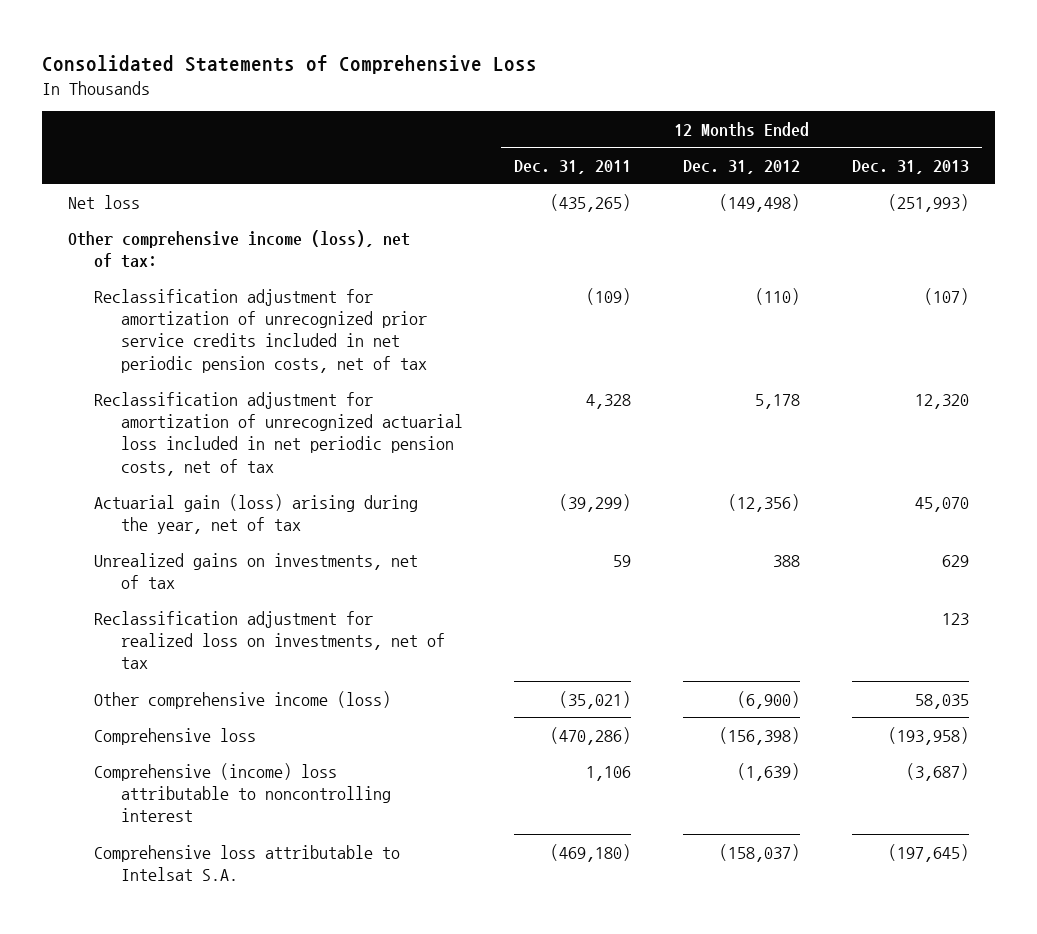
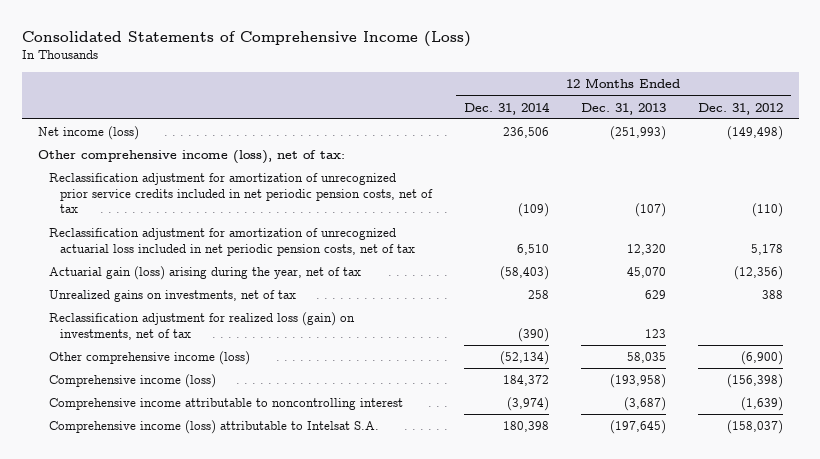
[42,54,538,74] Consolidated Statements of Comprehensive Loss -> [21,30,471,47] Consolidated Statements of Comprehensive Income (Loss)
[514,160,632,175] Dec. 31, 2011 -> none
none -> [463,101,550,115] Dec. 31, 2014
[68,194,141,209] Net loss -> [37,126,139,141] Net income (loss)
[94,610,445,670] Reclassification adjustment for realized loss on investments, net of tax -> [48,312,355,340] Reclassification adjustment for realized loss (gain) on investments, net of tax
[94,727,257,745] Comprehensive loss -> [48,374,216,389] Comprehensive income (loss)
[94,762,391,823] Comprehensive (income) loss attributable to noncontrolling interest -> [48,398,403,411] Comprehensive income attributable to noncontrolling interest
[94,844,401,881] Comprehensive loss attributable to Intelsat S.A. -> [48,420,379,435] Comprehensive income (loss) attributable to Intelsat S.A.

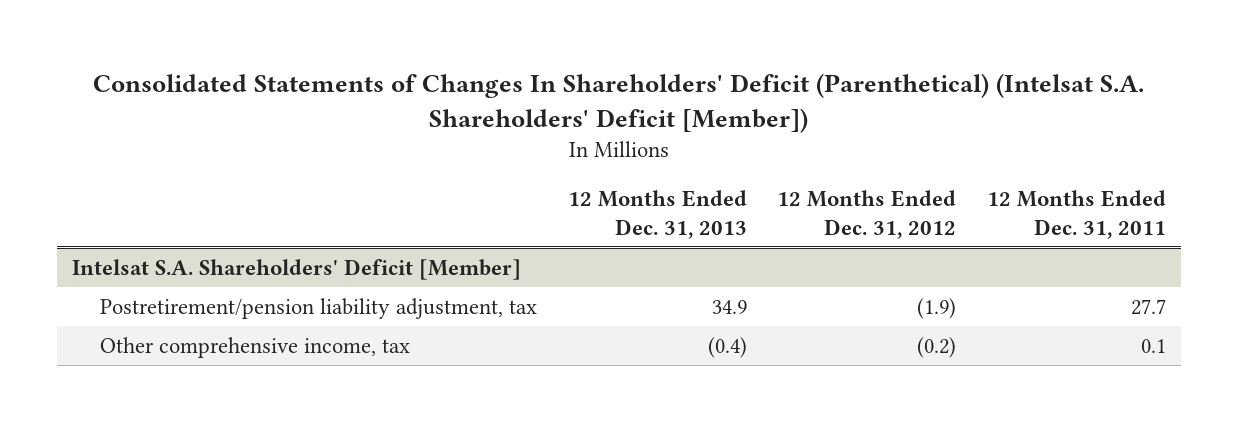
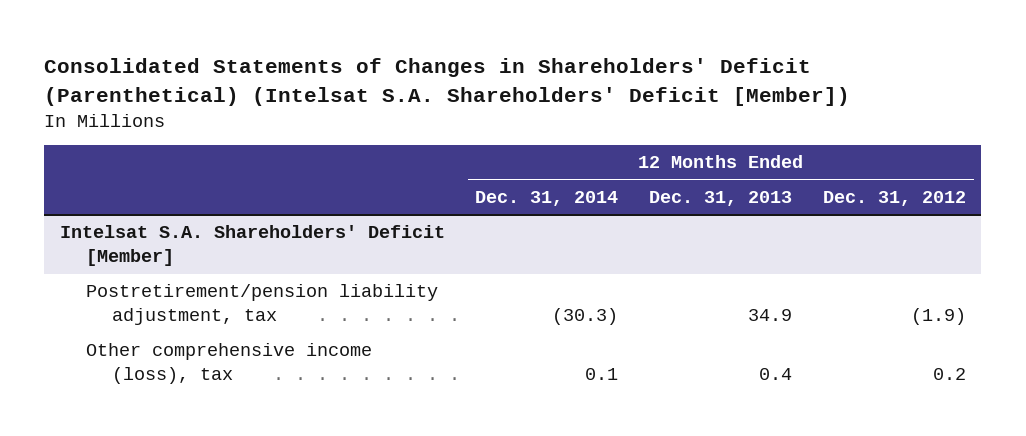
[93,72,1145,133] Consolidated Statements of Changes In Shareholders' Deficit (Parenthetical) (Intelsat S.A. Shareholders' Deficit [Member]) -> [44,57,851,106] Consolidated Statements of Changes in Shareholders' Deficit (Parenthetical) (Intelsat S.A. Shareholders' Deficit [Member])
[986,190,1166,239] 12 Months Ended Dec. 31, 2011 -> none
none -> [475,191,619,207] Dec. 31, 2014
[99,336,410,358] Other comprehensive income, tax -> [85,343,372,385] Other comprehensive income (loss), tax
[707,336,747,358] (0.4) -> [759,368,793,381] 0.4
[917,336,957,358] (0.2) -> [933,368,967,381] 0.2

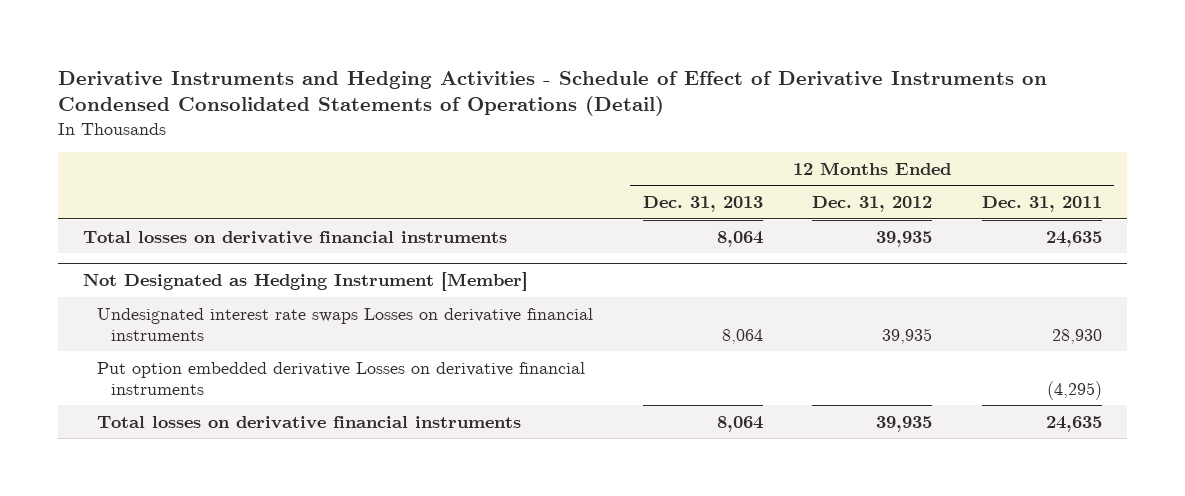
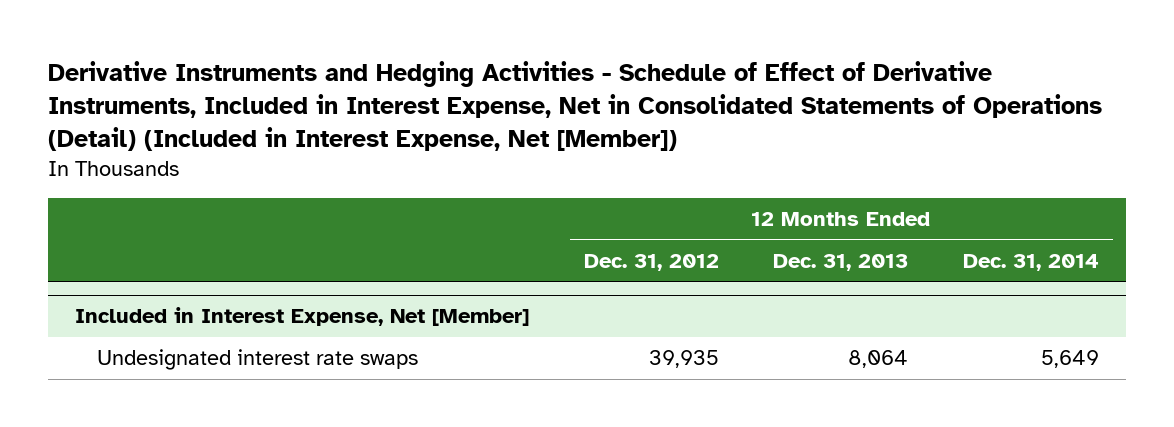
[57,70,1047,117] Derivative Instruments and Hedging Activities - Schedule of Effect of Derivative Instruments on Condensed Consolidated Statements of Operations (Detail) -> [47,61,1102,152] Derivative Instruments and Hedging Activities - Schedule of Effect of Derivative Instruments, Included in Interest Expense, Net in Consolidated Statements of Operations (Detail) (Included in Interest Expense, Net [Member])
[981,196,1102,213] Dec. 31, 2011 -> none
none -> [963,253,1100,271] Dec. 31, 2014
[82,230,507,244] Total losses on derivative financial instruments -> none
[82,272,528,292] Not Designated as Hedging Instrument [Member] -> none
[96,361,585,395] Put option embedded derivative Losses on derivative financial instruments -> none
[96,415,521,429] Total losses on derivative financial instruments -> none
none -> [75,307,530,327] Included in Interest Expense, Net [Member]
[96,307,593,341] Undesignated interest rate swaps Losses on derivative financial instruments -> [96,349,418,371] Undesignated interest rate swaps

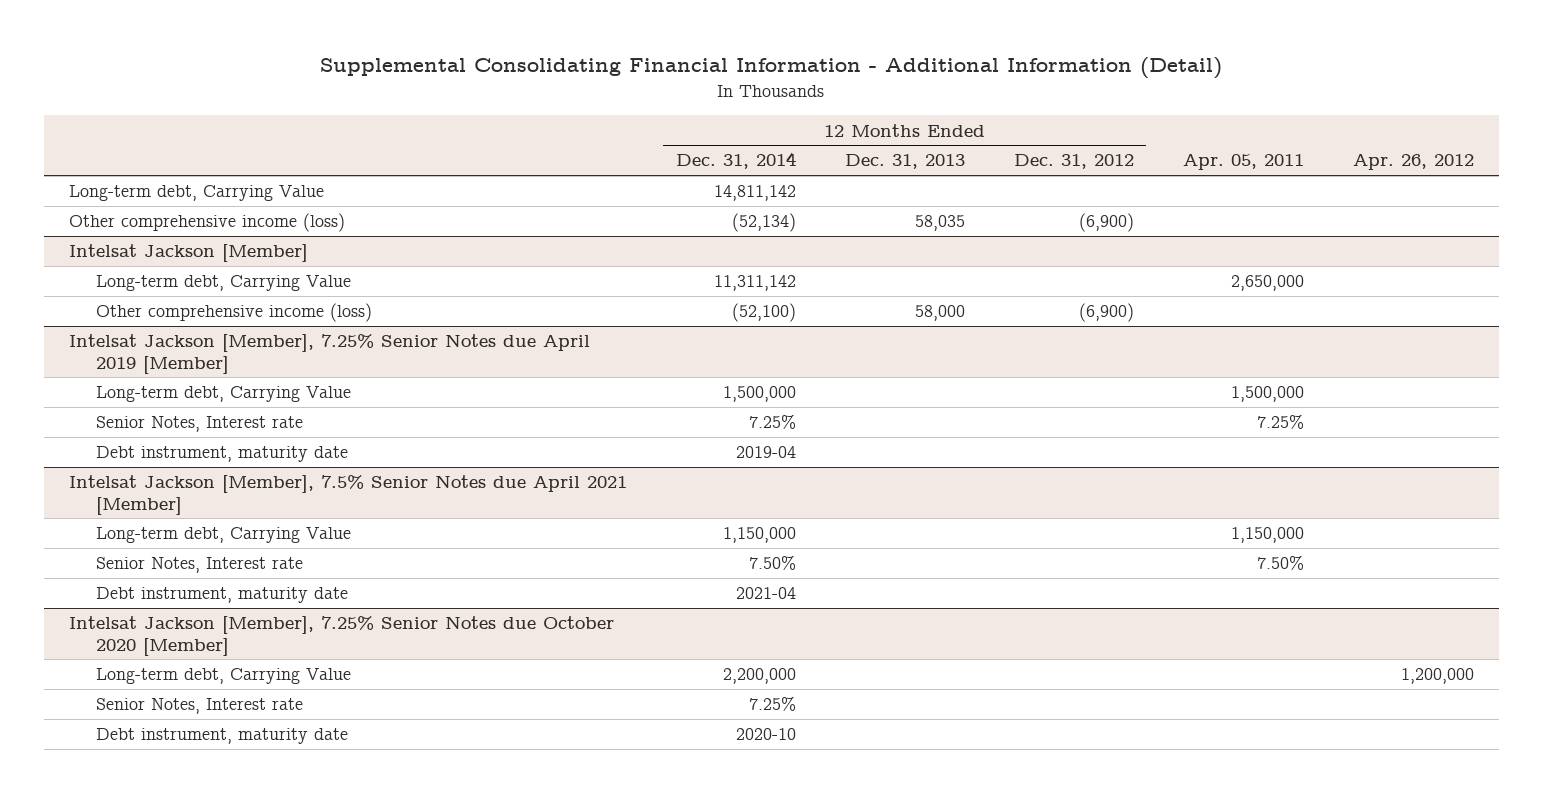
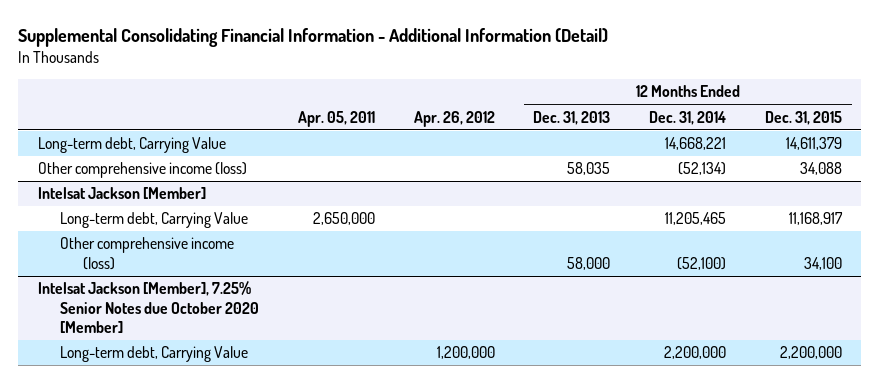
[1013,154,1134,170] Dec. 31, 2012 -> none
none -> [764,110,842,125] Dec. 31, 2015
[713,185,796,202] 14,811,142 -> [665,137,727,151] 14,668,221
[713,275,796,292] 11,311,142 -> [665,212,727,226] 11,205,465
[68,334,590,374] Intelsat Jackson [Member], 7.25% Senior Notes due April 2019 [Member] -> none
[96,386,352,403] Long-term debt, Carrying Value -> none
[96,416,304,433] Senior Notes, Interest rate -> none
[96,446,349,463] Debt instrument, maturity date -> none
[68,475,627,515] Intelsat Jackson [Member], 7.5% Senior Notes due April 2021 [Member] -> none
[96,527,352,544] Long-term debt, Carrying Value -> none
[96,557,304,574] Senior Notes, Interest rate -> none
[96,587,349,604] Debt instrument, maturity date -> none
[96,698,304,715] Senior Notes, Interest rate -> none
[96,728,349,745] Debt instrument, maturity date -> none

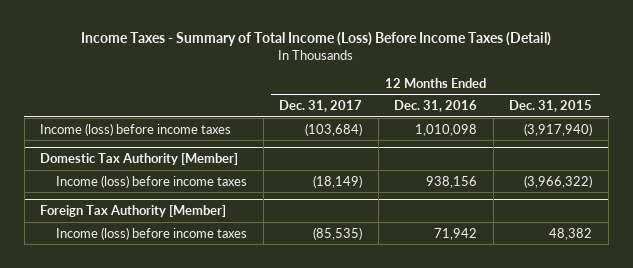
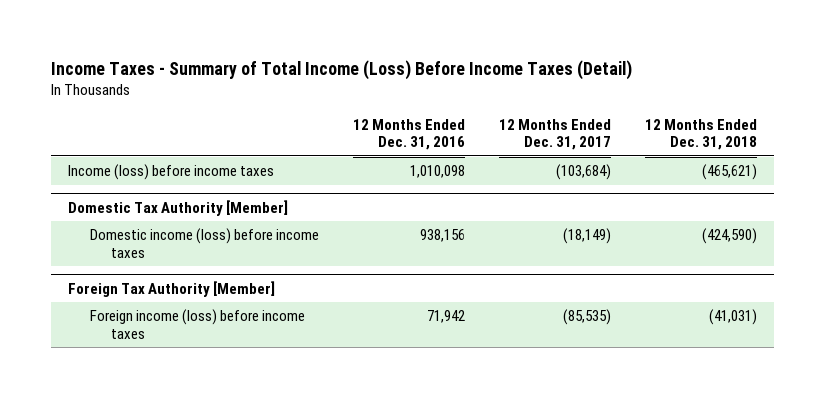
[509,100,593,113] Dec. 31, 2015 -> none
none -> [644,118,757,151] 12 Months Ended Dec. 31, 2018
[56,174,248,188] Income (loss) before income taxes -> [89,228,319,258] Domestic income (loss) before income taxes
[56,226,248,240] Income (loss) before income taxes -> [89,309,305,339] Foreign income (loss) before income taxes

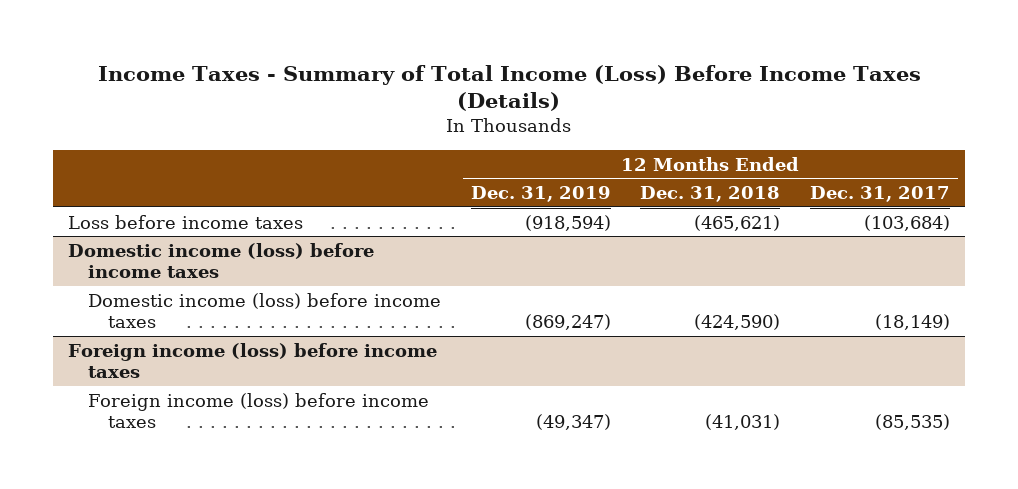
[51,59,633,80] Income Taxes - Summary of Total Income (Loss) Before Income Taxes (Detail) -> [98,64,922,112] Income Taxes - Summary of Total Income (Loss) Before Income Taxes (Details)
[352,118,465,151] 12 Months Ended Dec. 31, 2016 -> none
none -> [470,185,611,202] Dec. 31, 2019
[68,164,275,181] Income (loss) before income taxes -> [67,214,303,229] Loss before income taxes
[68,200,289,217] Domestic Tax Authority [Member] -> [67,242,374,278] Domestic income (loss) before income taxes
[68,281,276,298] Foreign Tax Authority [Member] -> [67,342,437,378] Foreign income (loss) before income taxes

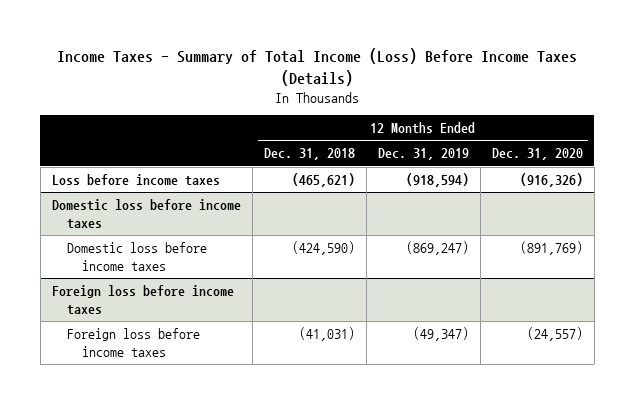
[810,185,951,202] Dec. 31, 2017 -> none
none -> [491,148,583,161] Dec. 31, 2020
[67,242,374,278] Domestic income (loss) before income taxes -> [51,198,241,229] Domestic loss before income taxes
[87,292,441,328] Domestic income (loss) before income taxes -> [66,241,207,271] Domestic loss before income taxes
[67,342,437,378] Foreign income (loss) before income taxes -> [51,284,234,315] Foreign loss before income taxes
[87,392,429,428] Foreign income (loss) before income taxes -> [66,327,200,357] Foreign loss before income taxes

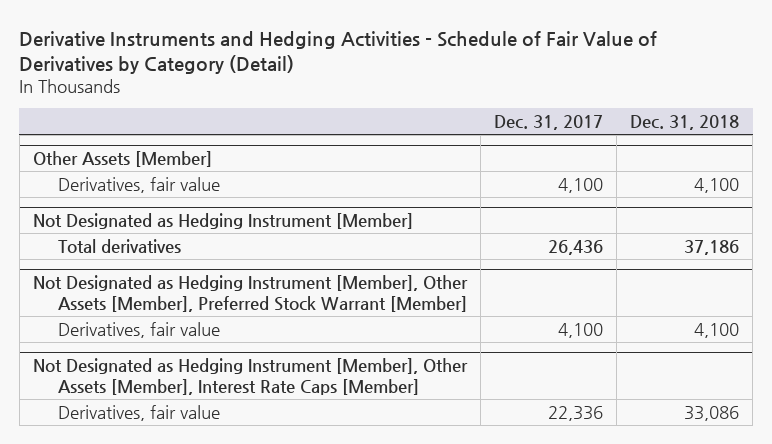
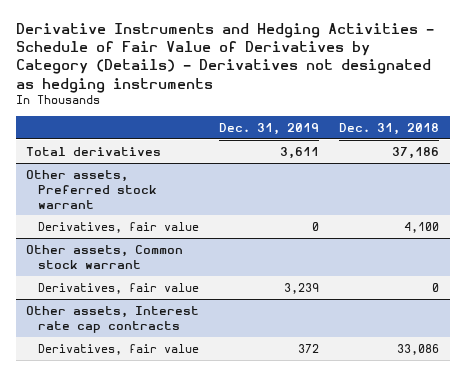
[19,30,658,74] Derivative Instruments and Hedging Activities - Schedule of Fair Value of Derivatives by Category (Detail) -> [15,23,434,93] Derivative Instruments and Hedging Activities - Schedule of Fair Value of Derivatives by Category (Details) - Derivatives not designated as hedging instruments
[494,114,604,130] Dec. 31, 2017 -> none
none -> [219,123,320,136] Dec. 31, 2019
[32,150,212,167] Other Assets [Member] -> none
[58,176,221,193] Derivatives, fair value -> none
[32,212,413,229] Not Designated as Hedging Instrument [Member] -> none
[32,274,468,312] Not Designated as Hedging Instrument [Member], Other Assets [Member], Preferred Stock Warrant [Member] -> none
none -> [25,169,158,209] Other assets, Preferred stock warrant
[32,357,468,395] Not Designated as Hedging Instrument [Member], Other Assets [Member], Interest Rate Caps [Member] -> none
none -> [25,244,183,269] Other assets, Common stock warrant
none -> [38,282,200,294] Derivatives, fair value
none -> [25,305,199,333] Other assets, Interest rate cap contracts

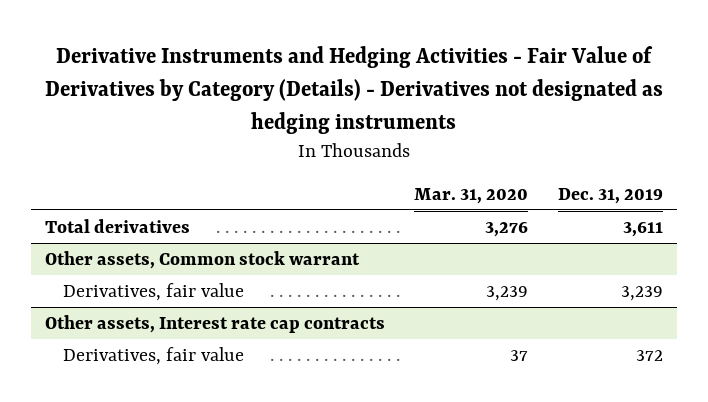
[15,23,434,93] Derivative Instruments and Hedging Activities - Schedule of Fair Value of Derivatives by Category (Details) - Derivatives not designated as hedging instruments -> [44,46,663,134] Derivative Instruments and Hedging Activities - Fair Value of Derivatives by Category (Details) - Derivatives not designated as hedging instruments
[339,123,440,136] Dec. 31, 2018 -> none
none -> [414,188,529,205] Mar. 31, 2020
[25,169,158,209] Other assets, Preferred stock warrant -> none
[38,221,200,233] Derivatives, fair value -> none

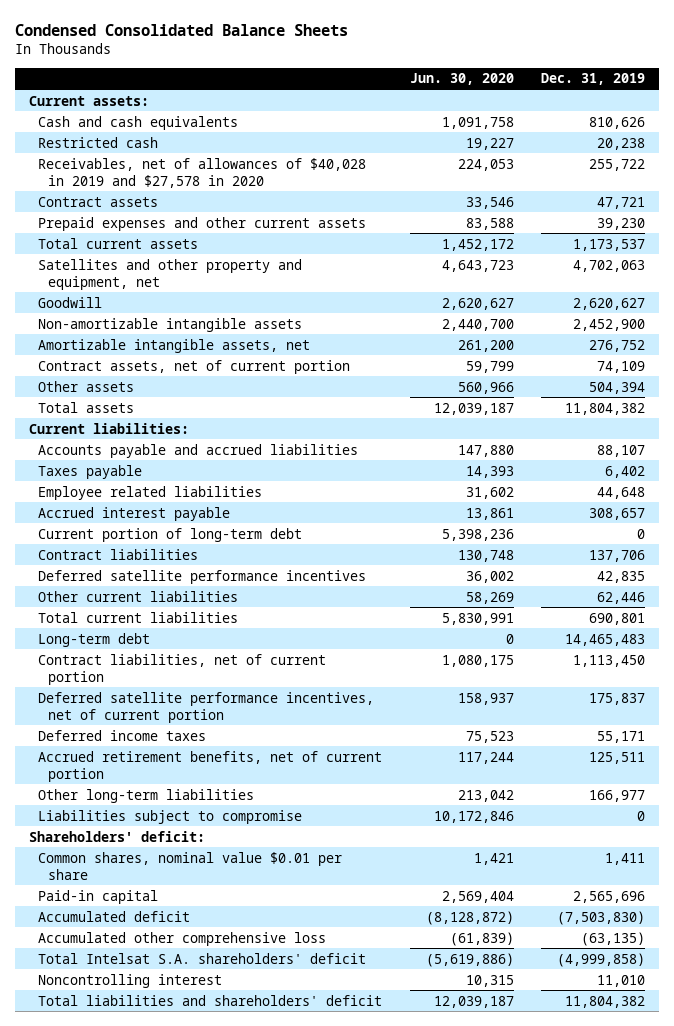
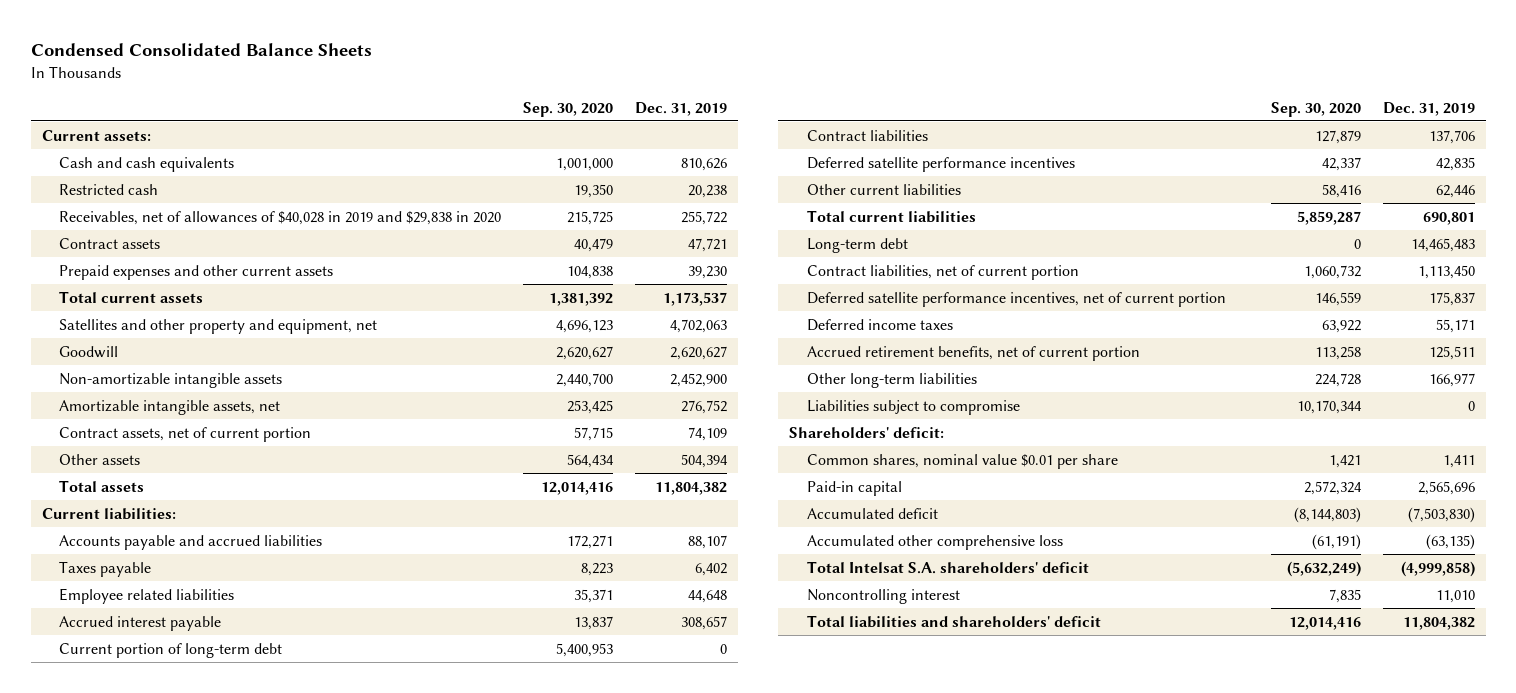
[409,73,514,86] Jun. 30, 2020 -> none
none -> [523,101,614,117] Sep. 30, 2020
[38,157,367,188] Receivables, net of allowances of $40,028 in 2019 and $27,578 in 2020 -> [59,210,502,225] Receivables, net of allowances of $40,028 in 2019 and $29,838 in 2020

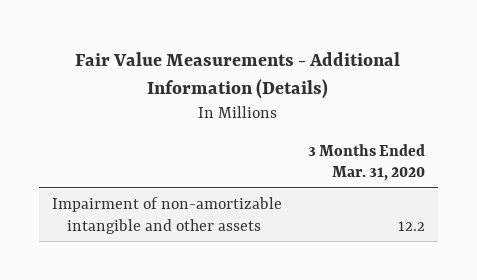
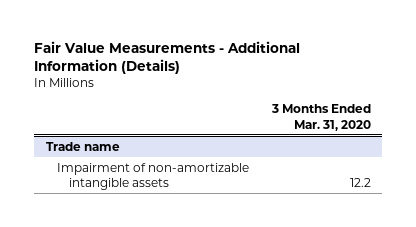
none -> [45,141,120,151] Trade name
[51,197,282,234] Impairment of non-amortizable intangible and other assets -> [57,162,250,190] Impairment of non-amortizable intangible assets

